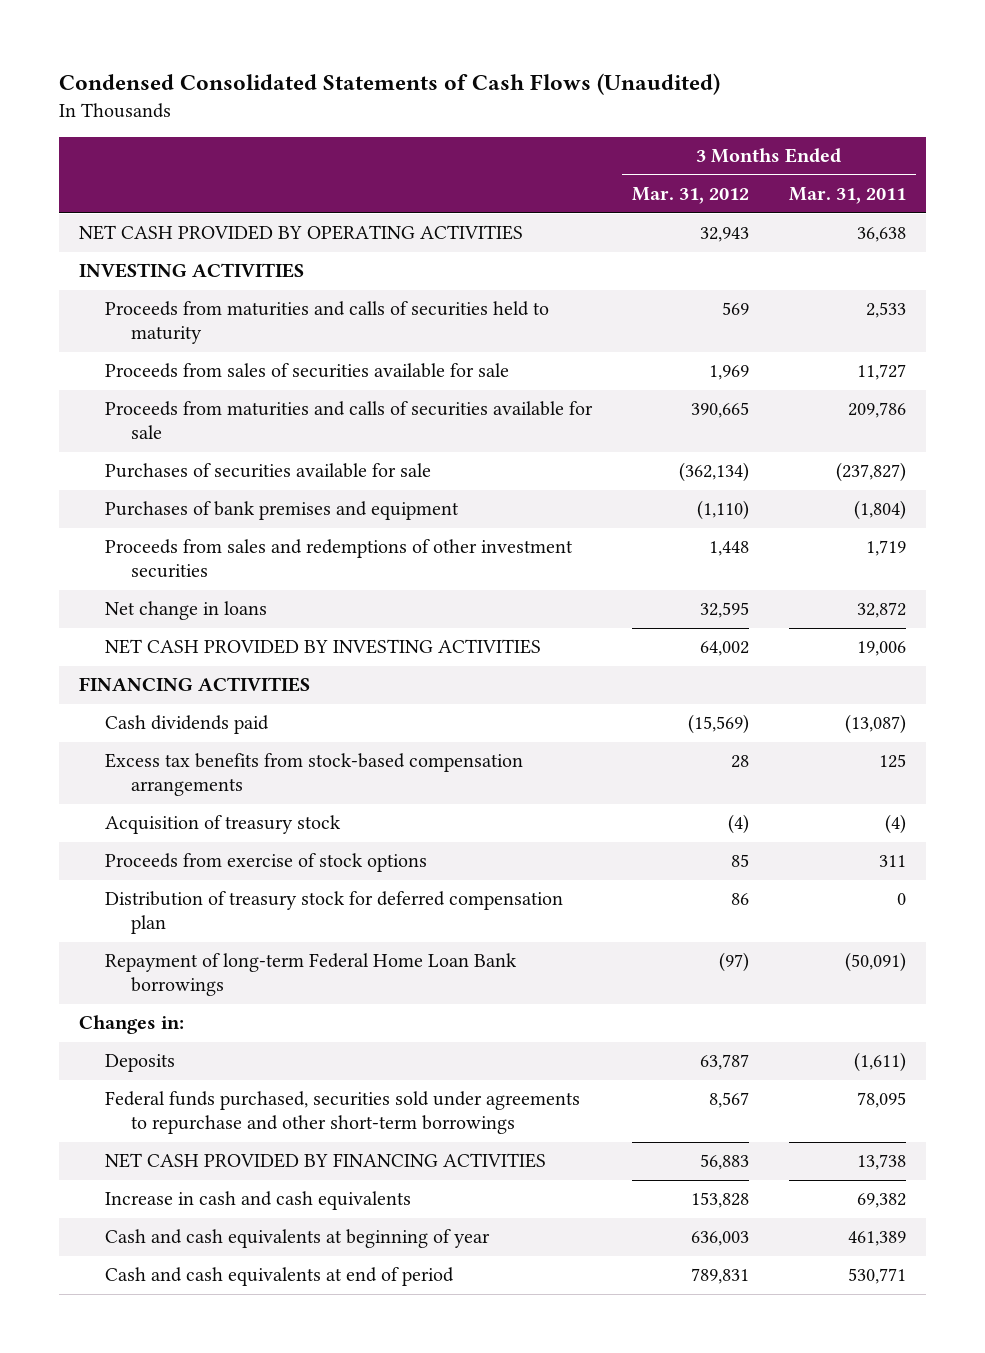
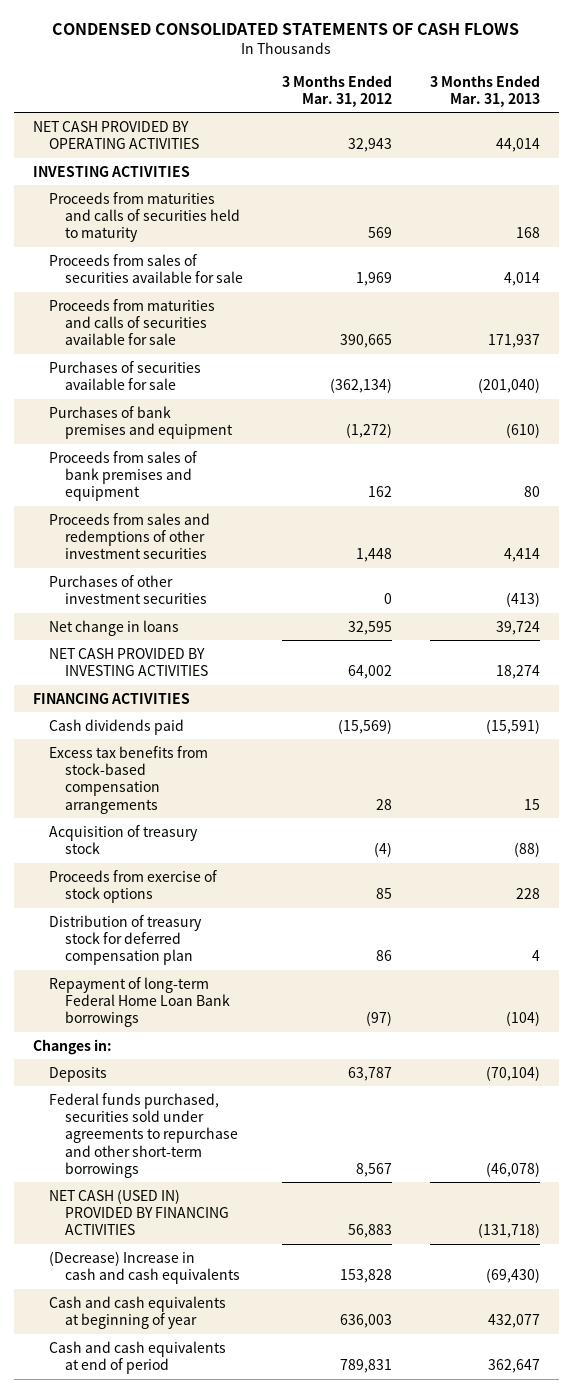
[58,72,720,95] Condensed Consolidated Statements of Cash Flows (Unaudited) -> [52,23,520,36] CONDENSED CONSOLIDATED STATEMENTS OF CASH FLOWS
[788,187,906,205] Mar. 31, 2011 -> none
none -> [430,74,541,107] 3 Months Ended Mar. 31, 2013
[696,500,749,521] (1,110) -> [345,423,392,439] (1,272)
none -> [48,450,197,502] Proceeds from sales of bank premises and equipment
none -> [48,574,208,605] Purchases of other investment securities
[104,1153,546,1169] NET CASH PROVIDED BY FINANCING ACTIVITIES -> [48,1188,230,1236] NET CASH (USED IN) PROVIDED BY FINANCING ACTIVITIES
[104,1191,411,1211] Increase in cash and cash equivalents -> [48,1250,241,1285] (Decrease) Increase in cash and cash equivalents

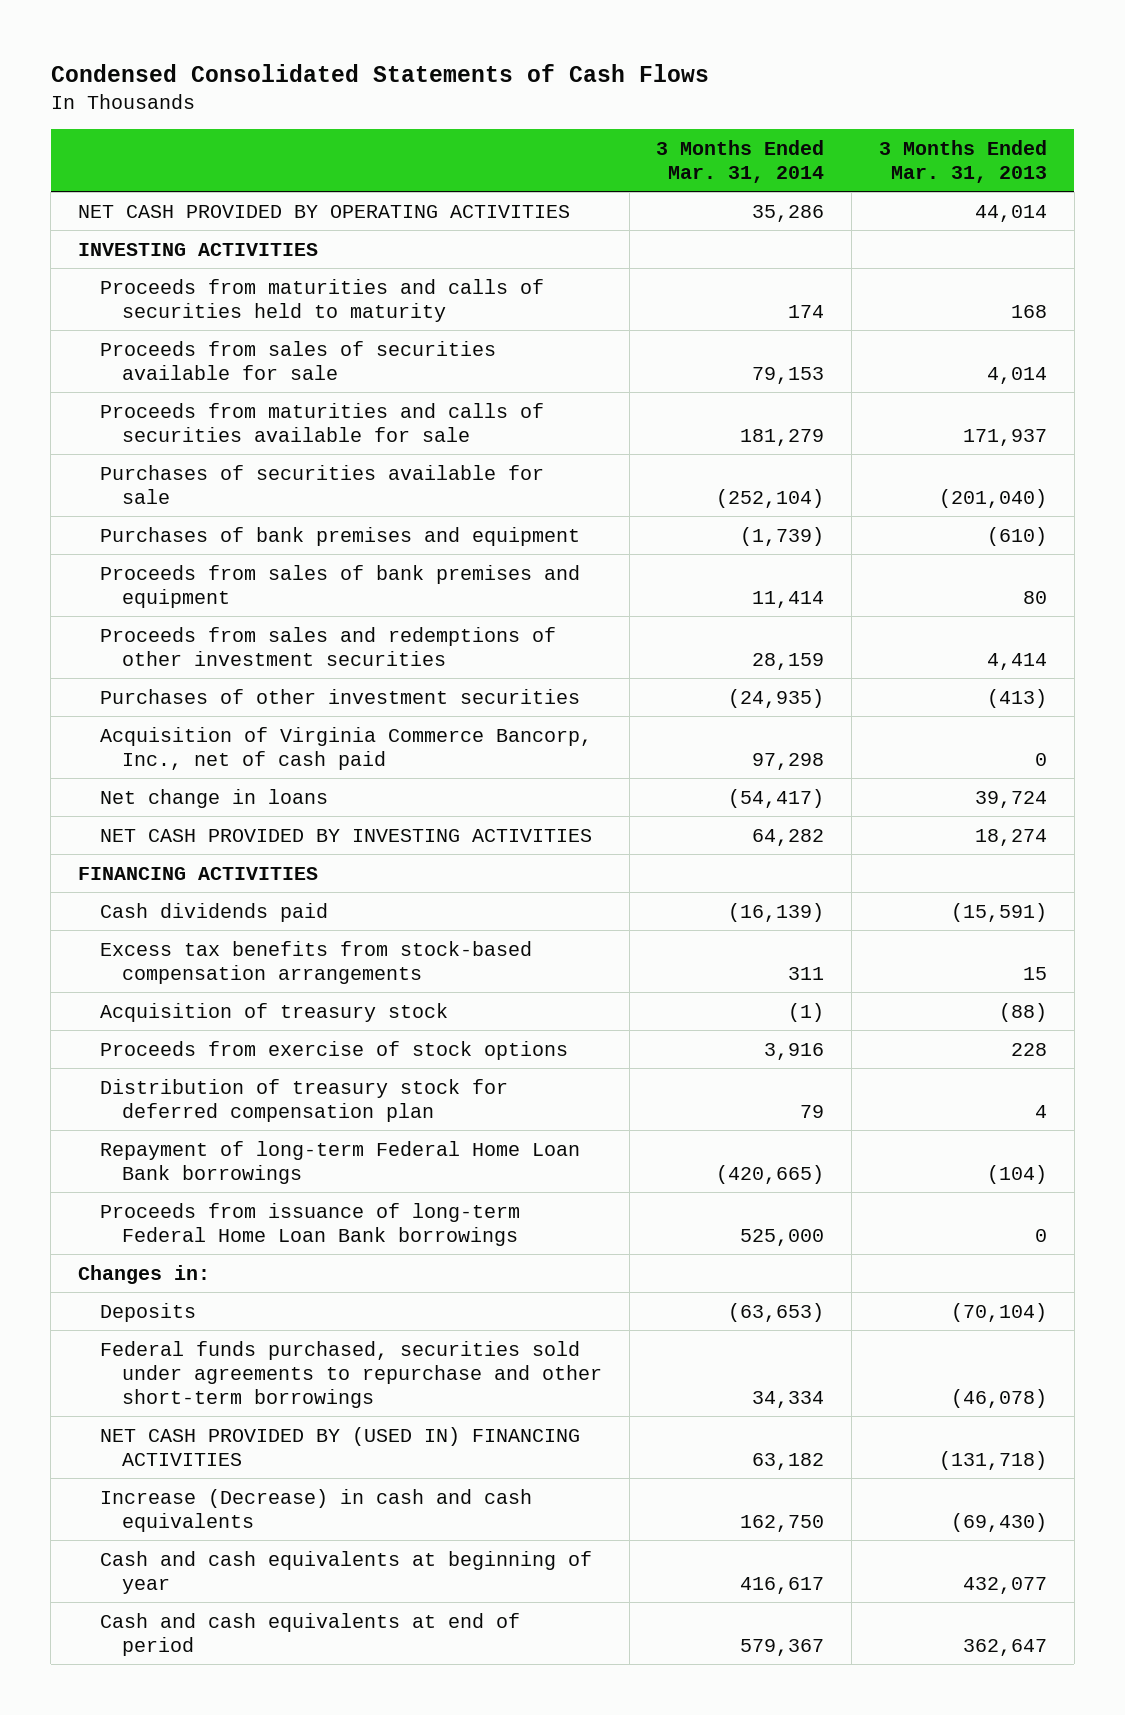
[52,23,520,36] CONDENSED CONSOLIDATED STATEMENTS OF CASH FLOWS -> [50,64,709,83] Condensed Consolidated Statements of Cash Flows
[281,74,392,107] 3 Months Ended Mar. 31, 2012 -> none
none -> [656,139,825,184] 3 Months Ended Mar. 31, 2014
none -> [99,726,592,770] Acquisition of Virginia Commerce Bancorp, Inc., net of cash paid
none -> [99,1202,520,1246] Proceeds from issuance of long-term Federal Home Loan Bank borrowings
[48,1188,230,1236] NET CASH (USED IN) PROVIDED BY FINANCING ACTIVITIES -> [99,1426,580,1466] NET CASH PROVIDED BY (USED IN) FINANCING ACTIVITIES
[48,1250,241,1285] (Decrease) Increase in cash and cash equivalents -> [99,1488,532,1532] Increase (Decrease) in cash and cash equivalents

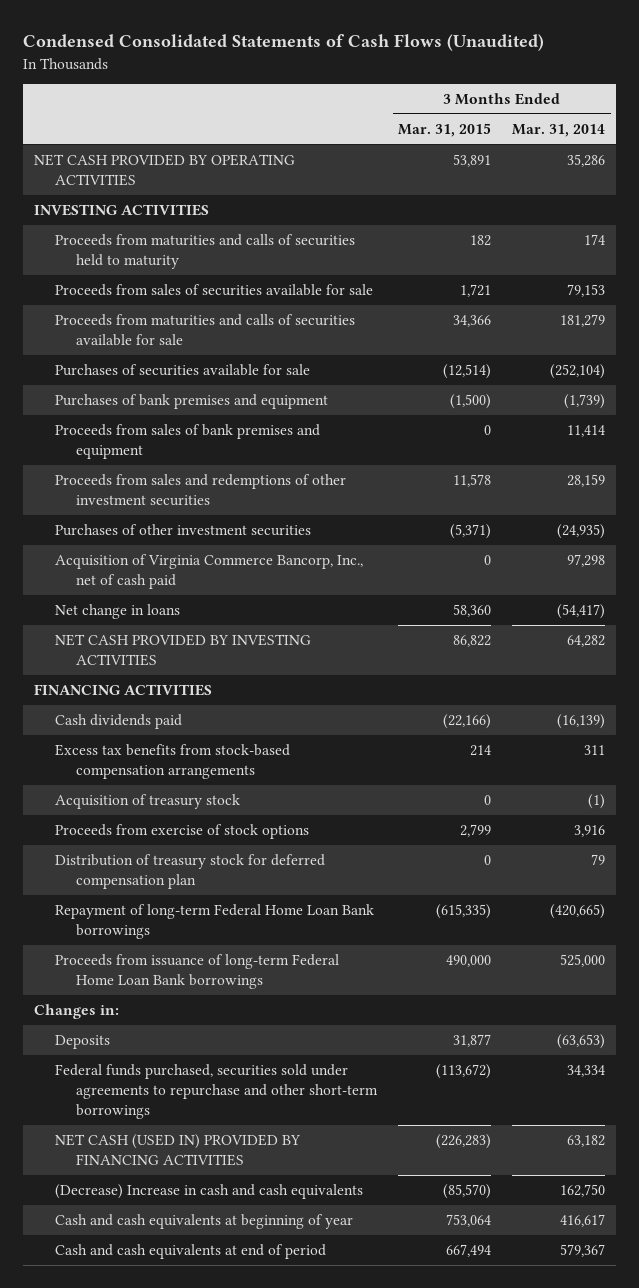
[50,64,709,83] Condensed Consolidated Statements of Cash Flows -> [23,34,545,52] Condensed Consolidated Statements of Cash Flows (Unaudited)
[878,139,1047,184] 3 Months Ended Mar. 31, 2013 -> none
none -> [397,122,491,137] Mar. 31, 2015
[99,1426,580,1466] NET CASH PROVIDED BY (USED IN) FINANCING ACTIVITIES -> [54,1133,300,1166] NET CASH (USED IN) PROVIDED BY FINANCING ACTIVITIES
[99,1488,532,1532] Increase (Decrease) in cash and cash equivalents -> [54,1183,363,1199] (Decrease) Increase in cash and cash equivalents

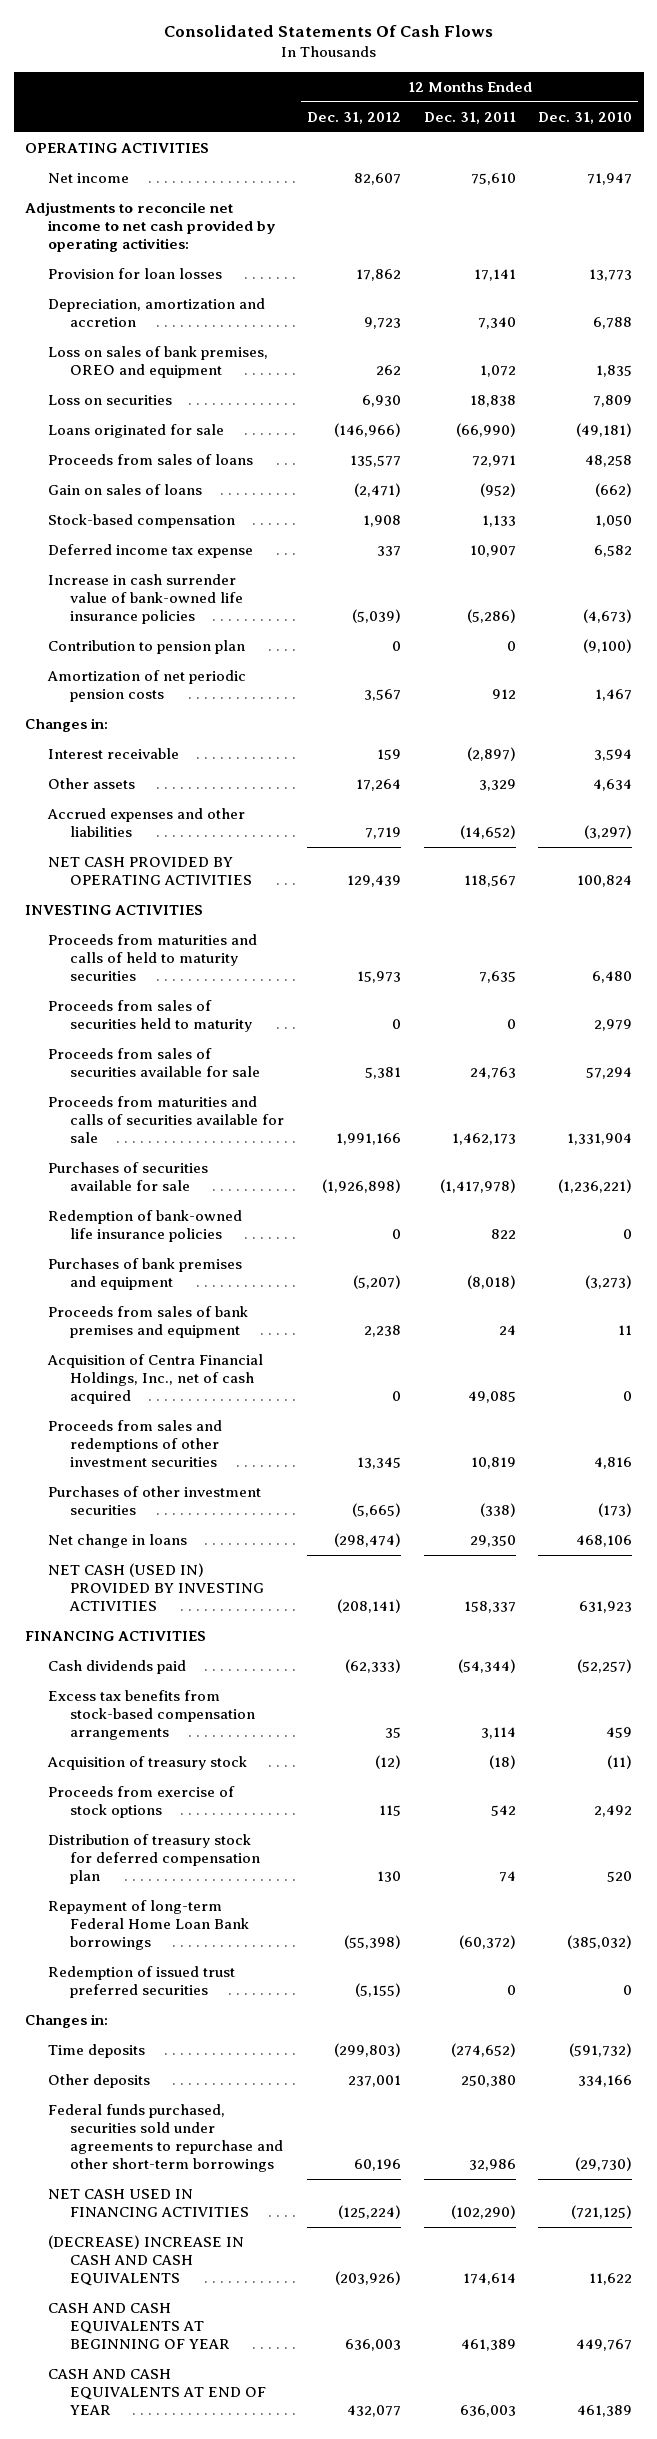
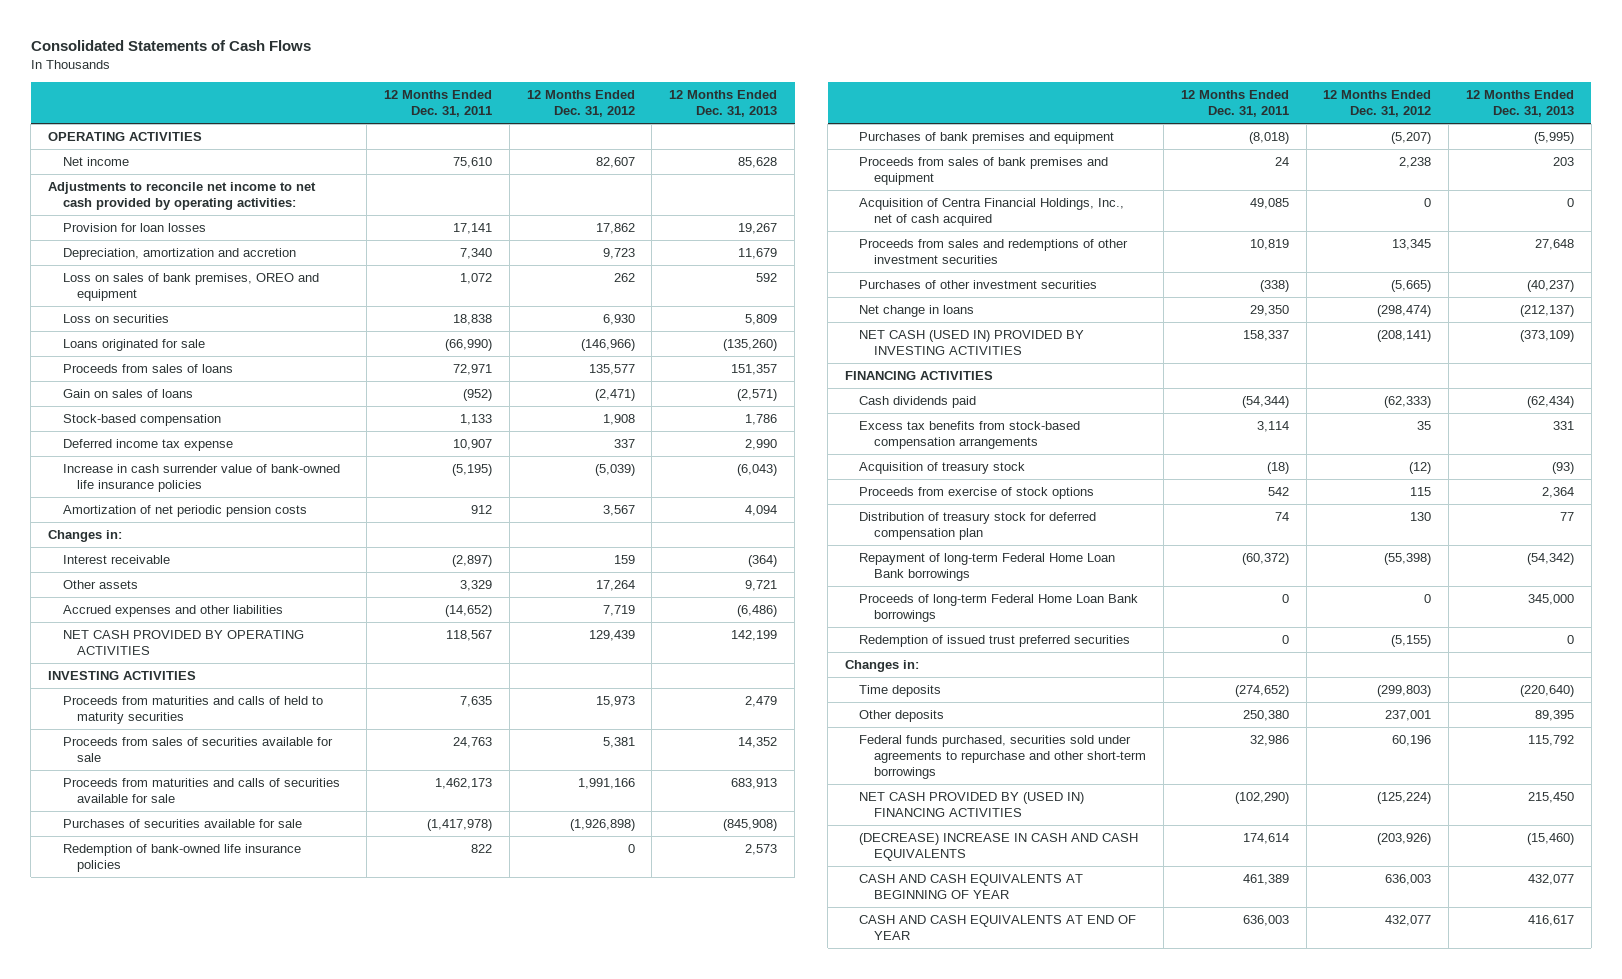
[163,25,493,38] Consolidated Statements Of Cash Flows -> [30,40,311,52] Consolidated Statements of Cash Flows
[538,112,633,125] Dec. 31, 2010 -> none
none -> [669,90,778,118] 12 Months Ended Dec. 31, 2013
[47,640,245,655] Contribution to pension plan -> none
[466,609,516,624] (5,286) -> [451,464,492,477] (5,195)
[47,1000,253,1033] Proceeds from sales of securities held to maturity -> none
none -> [859,594,1139,623] Proceeds of long-term Federal Home Loan Bank borrowings
[47,2189,250,2218] NET CASH USED IN FINANCING ACTIVITIES -> [859,792,1085,818] NET CASH PROVIDED BY (USED IN) FINANCING ACTIVITIES

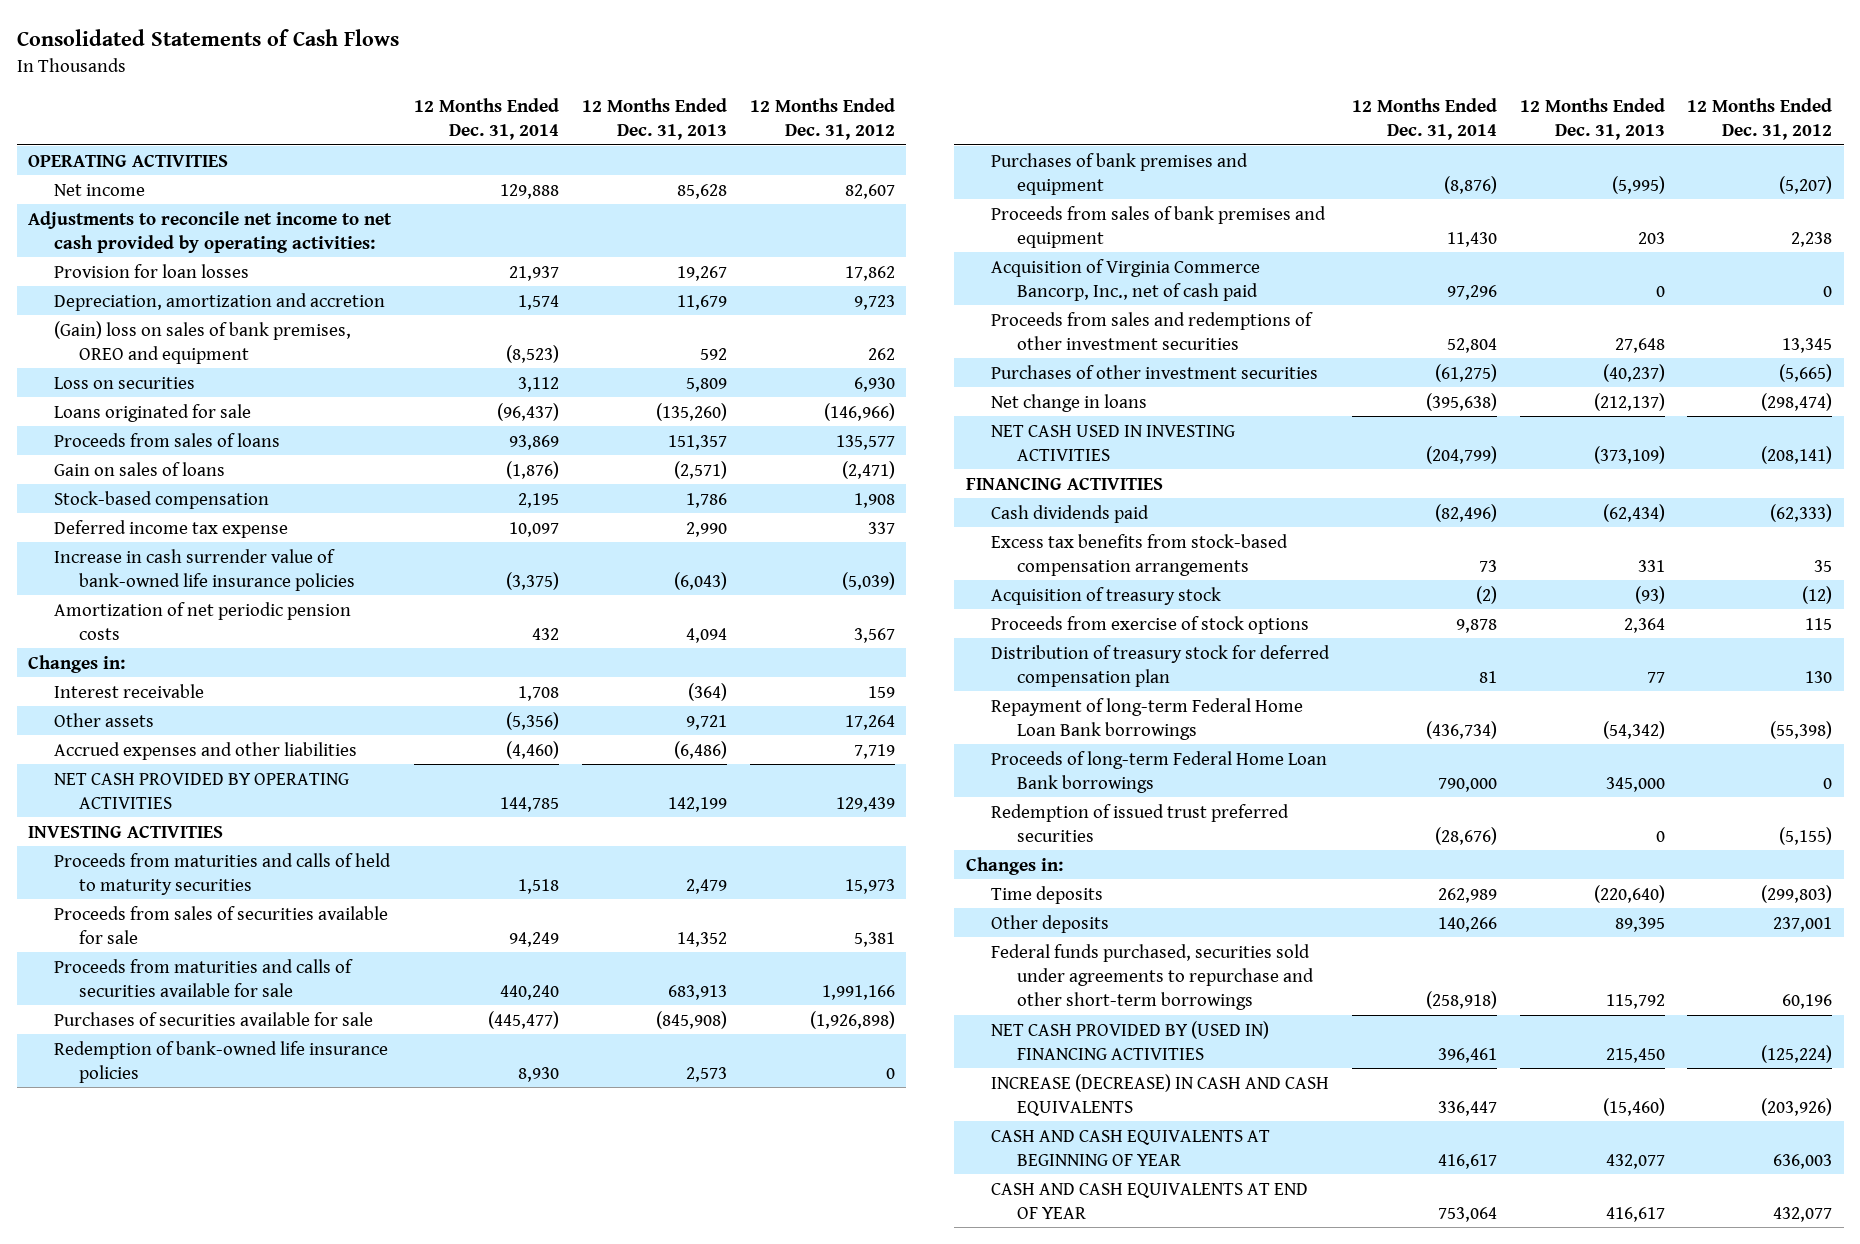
[383,90,492,118] 12 Months Ended Dec. 31, 2011 -> none
none -> [414,97,560,141] 12 Months Ended Dec. 31, 2014
[62,273,319,302] Loss on sales of bank premises, OREO and equipment -> [53,320,351,364] (Gain) loss on sales of bank premises, OREO and equipment
[859,198,1125,227] Acquisition of Centra Financial Holdings, Inc., net of cash acquired -> [991,258,1261,301] Acquisition of Virginia Commerce Bancorp, Inc., net of cash paid
[859,330,1085,356] NET CASH (USED IN) PROVIDED BY INVESTING ACTIVITIES -> [991,424,1236,461] NET CASH USED IN INVESTING ACTIVITIES
[859,833,1139,862] (DECREASE) INCREASE IN CASH AND CASH EQUIVALENTS -> [991,1073,1330,1116] INCREASE (DECREASE) IN CASH AND CASH EQUIVALENTS

